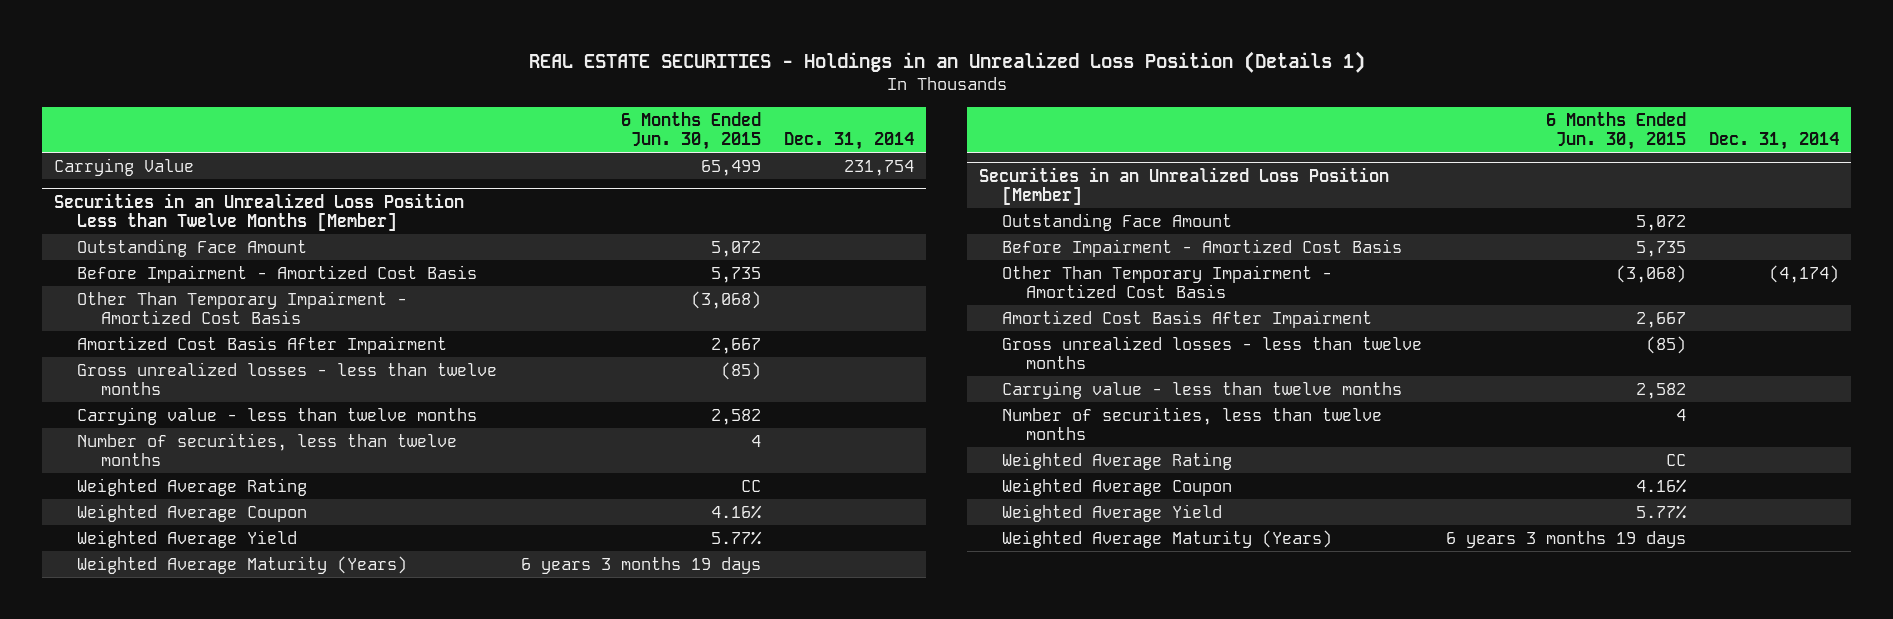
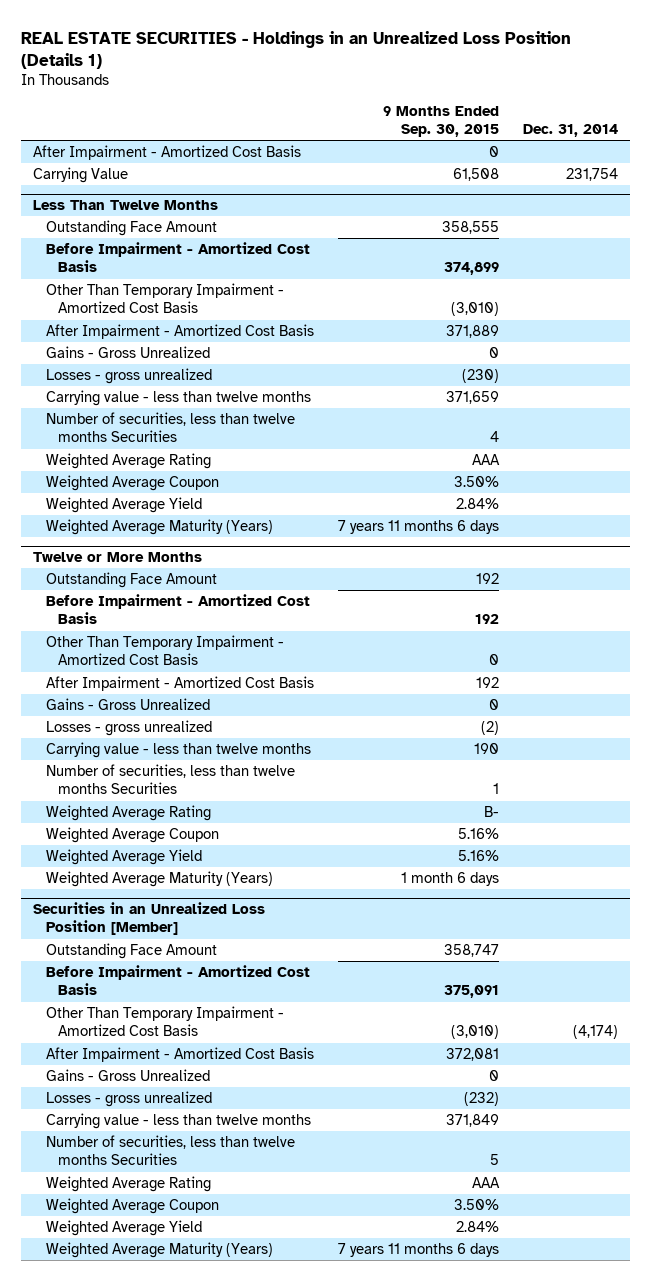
[620,111,761,151] 6 Months Ended Jun. 30, 2015 -> none
none -> [382,105,499,137] 9 Months Ended Sep. 30, 2015
none -> [33,145,302,161] After Impairment - Amortized Cost Basis
[53,192,464,232] Securities in an Unrealized Loss Position Less than Twelve Months [Member] -> [33,200,219,211] Less Than Twelve Months
[77,361,498,396] Gross unrealized losses - less than twelve months -> none
[77,335,448,354] Amortized Cost Basis After Impairment -> [45,324,314,340] After Impairment - Amortized Cost Basis
none -> [45,346,210,359] Gains - Gross Unrealized
none -> [45,368,212,385] Losses - gross unrealized
[77,432,458,467] Number of securities, less than twelve months -> [45,412,295,443] Number of securities, less than twelve months Securities
none -> [33,552,203,563] Twelve or More Months
none -> [45,572,217,589] Outstanding Face Amount
none -> [45,594,310,625] Before Impairment - Amortized Cost Basis
none -> [45,635,284,666] Other Than Temporary Impairment - Amortized Cost Basis
none -> [45,676,314,692] After Impairment - Amortized Cost Basis
none -> [45,698,210,711] Gains - Gross Unrealized
none -> [45,720,212,737] Losses - gross unrealized
none -> [45,742,311,759] Carrying value - less than twelve months
none -> [45,764,295,795] Number of securities, less than twelve months Securities
none -> [45,805,211,822] Weighted Average Rating
none -> [45,827,219,844] Weighted Average Coupon
none -> [45,849,202,866] Weighted Average Yield
none -> [45,871,273,888] Weighted Average Maturity (Years)
[1002,335,1423,370] Gross unrealized losses - less than twelve months -> none
[1002,309,1373,328] Amortized Cost Basis After Impairment -> [45,1047,314,1063] After Impairment - Amortized Cost Basis
none -> [45,1069,210,1082] Gains - Gross Unrealized
none -> [45,1091,212,1108] Losses - gross unrealized
[1002,406,1383,441] Number of securities, less than twelve months -> [45,1135,295,1166] Number of securities, less than twelve months Securities

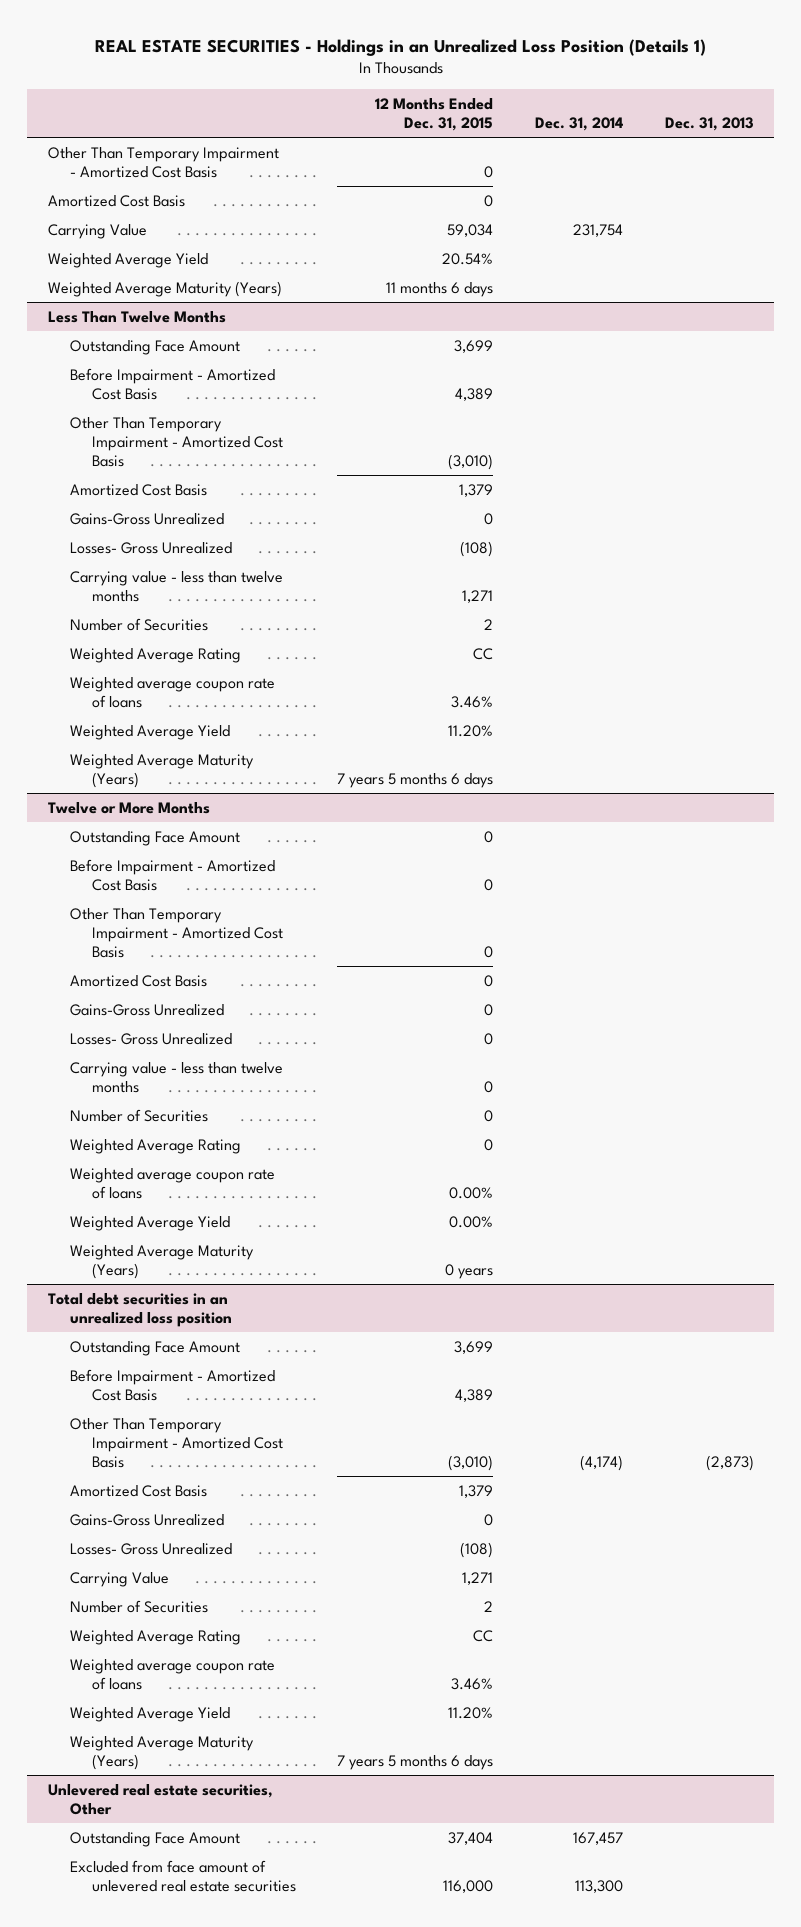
[382,105,499,137] 9 Months Ended Sep. 30, 2015 -> none
none -> [375,97,494,131] 12 Months Ended Dec. 31, 2015
none -> [664,116,754,131] Dec. 31, 2013
none -> [47,146,279,178] Other Than Temporary Impairment - Amortized Cost Basis
[33,145,302,161] After Impairment - Amortized Cost Basis -> [47,194,185,207] Amortized Cost Basis
none -> [47,252,208,268] Weighted Average Yield
none -> [47,280,282,297] Weighted Average Maturity (Years)
[45,324,314,340] After Impairment - Amortized Cost Basis -> [69,483,207,496] Amortized Cost Basis
[45,346,210,359] Gains - Gross Unrealized -> [69,512,224,525] Gains-Gross Unrealized
[45,368,212,385] Losses - gross unrealized -> [69,541,232,554] Losses- Gross Unrealized
[45,412,295,443] Number of securities, less than twelve months Securities -> [69,617,208,631] Number of Securities
[45,475,219,492] Weighted Average Coupon -> [69,676,275,708] Weighted average coupon rate of loans
[45,676,314,692] After Impairment - Amortized Cost Basis -> [69,974,207,987] Amortized Cost Basis
[45,698,210,711] Gains - Gross Unrealized -> [69,1003,224,1016] Gains-Gross Unrealized
[45,720,212,737] Losses - gross unrealized -> [69,1032,232,1045] Losses- Gross Unrealized
[45,764,295,795] Number of securities, less than twelve months Securities -> [69,1108,208,1122] Number of Securities
[45,827,219,844] Weighted Average Coupon -> [69,1167,275,1199] Weighted average coupon rate of loans
[33,902,266,936] Securities in an Unrealized Loss Position [Member] -> [47,1292,232,1327] Total debt securities in an unrealized loss position
[45,1113,311,1130] Carrying value - less than twelve months -> none
[45,1047,314,1063] After Impairment - Amortized Cost Basis -> [69,1484,207,1497] Amortized Cost Basis
[45,1069,210,1082] Gains - Gross Unrealized -> [69,1513,224,1526] Gains-Gross Unrealized
[45,1091,212,1108] Losses - gross unrealized -> [69,1542,232,1555] Losses- Gross Unrealized
none -> [69,1571,169,1587] Carrying Value
[45,1135,295,1166] Number of securities, less than twelve months Securities -> [69,1599,208,1613] Number of Securities
[45,1198,219,1215] Weighted Average Coupon -> [69,1658,275,1690] Weighted average coupon rate of loans
none -> [47,1783,273,1815] Unlevered real estate securities, Other
none -> [69,1831,240,1847] Outstanding Face Amount
none -> [69,1859,296,1892] Excluded from face amount of unlevered real estate securities

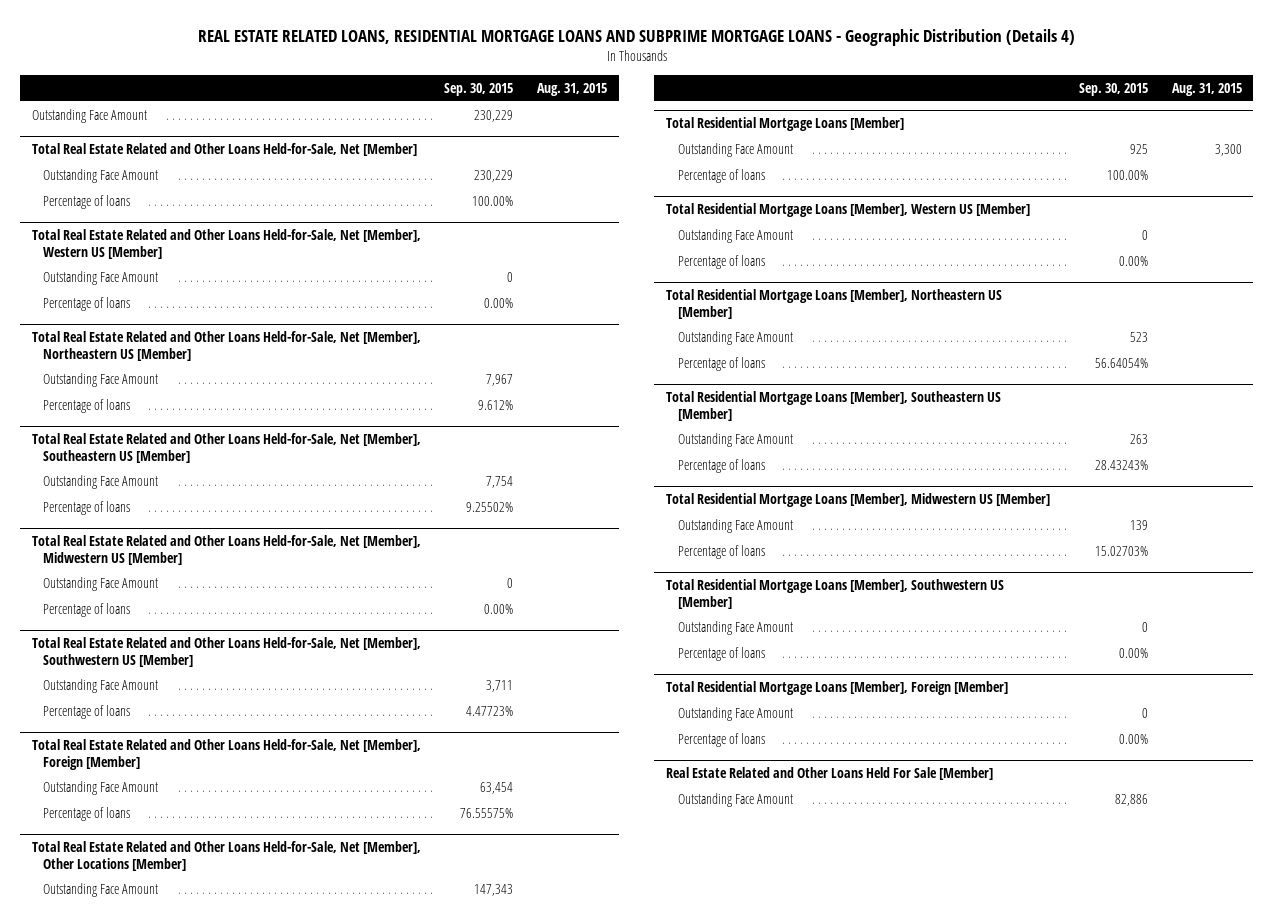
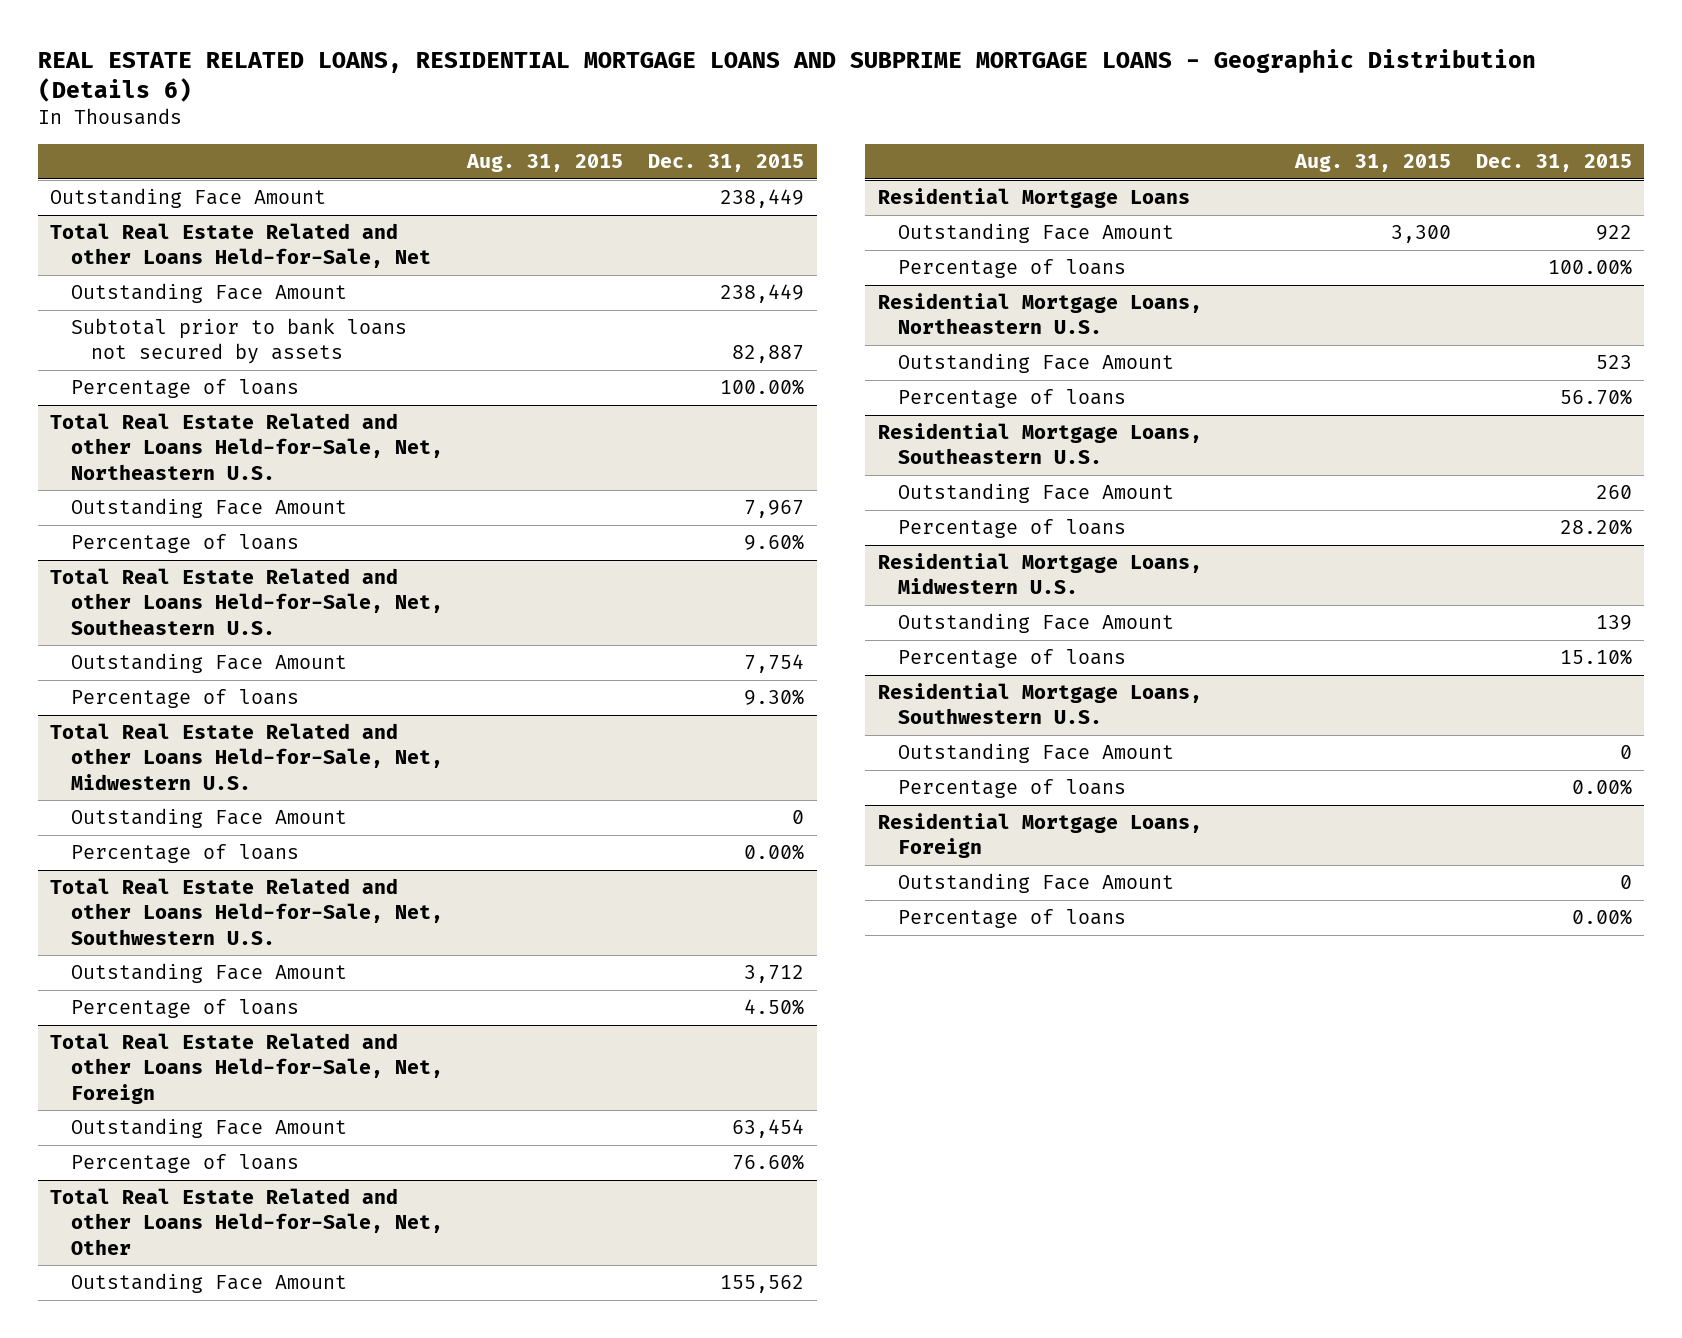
[197,28,1075,46] REAL ESTATE RELATED LOANS, RESIDENTIAL MORTGAGE LOANS AND SUBPRIME MORTGAGE LOANS - Geographic Distribution (Details 4) -> [37,48,1536,103] REAL ESTATE RELATED LOANS, RESIDENTIAL MORTGAGE LOANS AND SUBPRIME MORTGAGE LOANS - Geographic Distribution (Details 6)
[444,82,514,96] Sep. 30, 2015 -> none
none -> [648,154,805,173] Dec. 31, 2015
[31,143,417,157] Total Real Estate Related and Other Loans Held-for-Sale, Net [Member] -> [50,223,431,269] Total Real Estate Related and other Loans Held-for-Sale, Net
none -> [70,318,407,365] Subtotal prior to bank loans not secured by assets
[31,229,421,259] Total Real Estate Related and Other Loans Held-for-Sale, Net [Member], Western US [Member] -> none
[43,270,159,285] Outstanding Face Amount -> none
[43,296,131,311] Percentage of loans -> none
[31,331,421,361] Total Real Estate Related and Other Loans Held-for-Sale, Net [Member], Northeastern US [Member] -> [50,413,443,480] Total Real Estate Related and other Loans Held-for-Sale, Net, Northeastern U.S.
[31,433,421,463] Total Real Estate Related and Other Loans Held-for-Sale, Net [Member], Southeastern US [Member] -> [50,568,443,635] Total Real Estate Related and other Loans Held-for-Sale, Net, Southeastern U.S.
[31,535,421,565] Total Real Estate Related and Other Loans Held-for-Sale, Net [Member], Midwestern US [Member] -> [50,723,443,790] Total Real Estate Related and other Loans Held-for-Sale, Net, Midwestern U.S.
[31,637,421,667] Total Real Estate Related and Other Loans Held-for-Sale, Net [Member], Southwestern US [Member] -> [50,878,443,945] Total Real Estate Related and other Loans Held-for-Sale, Net, Southwestern U.S.
[31,739,421,770] Total Real Estate Related and Other Loans Held-for-Sale, Net [Member], Foreign [Member] -> [50,1033,443,1104] Total Real Estate Related and other Loans Held-for-Sale, Net, Foreign
[31,841,421,871] Total Real Estate Related and Other Loans Held-for-Sale, Net [Member], Other Locations [Member] -> [50,1188,443,1255] Total Real Estate Related and other Loans Held-for-Sale, Net, Other
[666,117,905,132] Total Residential Mortgage Loans [Member] -> [877,188,1190,209] Residential Mortgage Loans
[666,203,1031,218] Total Residential Mortgage Loans [Member], Western US [Member] -> none
[677,228,793,243] Outstanding Face Amount -> none
[677,254,765,269] Percentage of loans -> none
[666,289,1003,319] Total Residential Mortgage Loans [Member], Northeastern US [Member] -> [877,293,1202,335] Residential Mortgage Loans, Northeastern U.S.
[666,391,1002,421] Total Residential Mortgage Loans [Member], Southeastern US [Member] -> [877,423,1202,465] Residential Mortgage Loans, Southeastern U.S.
[666,493,1051,508] Total Residential Mortgage Loans [Member], Midwestern US [Member] -> [877,553,1202,595] Residential Mortgage Loans, Midwestern U.S.
[666,579,1005,609] Total Residential Mortgage Loans [Member], Southwestern US [Member] -> [877,683,1202,725] Residential Mortgage Loans, Southwestern U.S.
[666,681,1009,696] Total Residential Mortgage Loans [Member], Foreign [Member] -> [877,813,1202,859] Residential Mortgage Loans, Foreign
[666,767,994,781] Real Estate Related and Other Loans Held For Sale [Member] -> none
[677,792,793,807] Outstanding Face Amount -> none

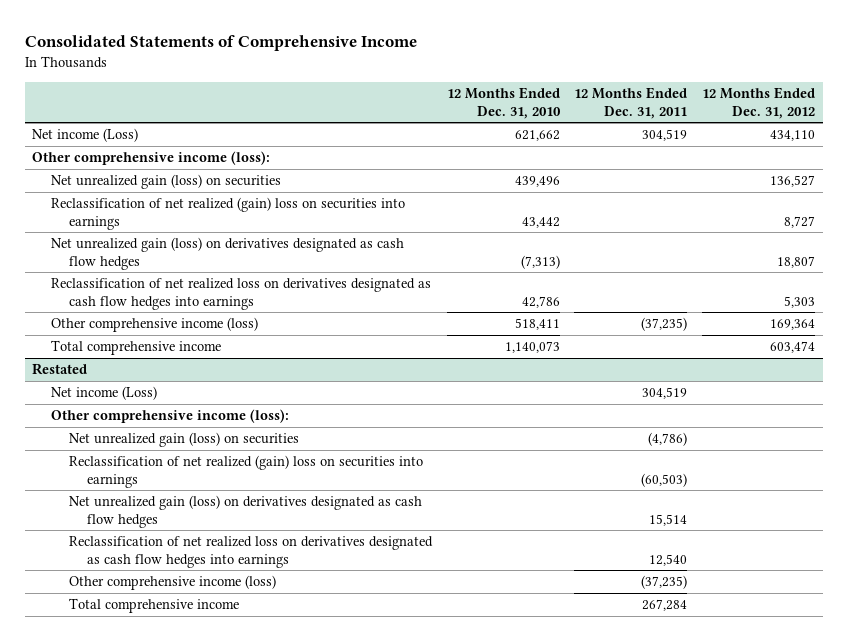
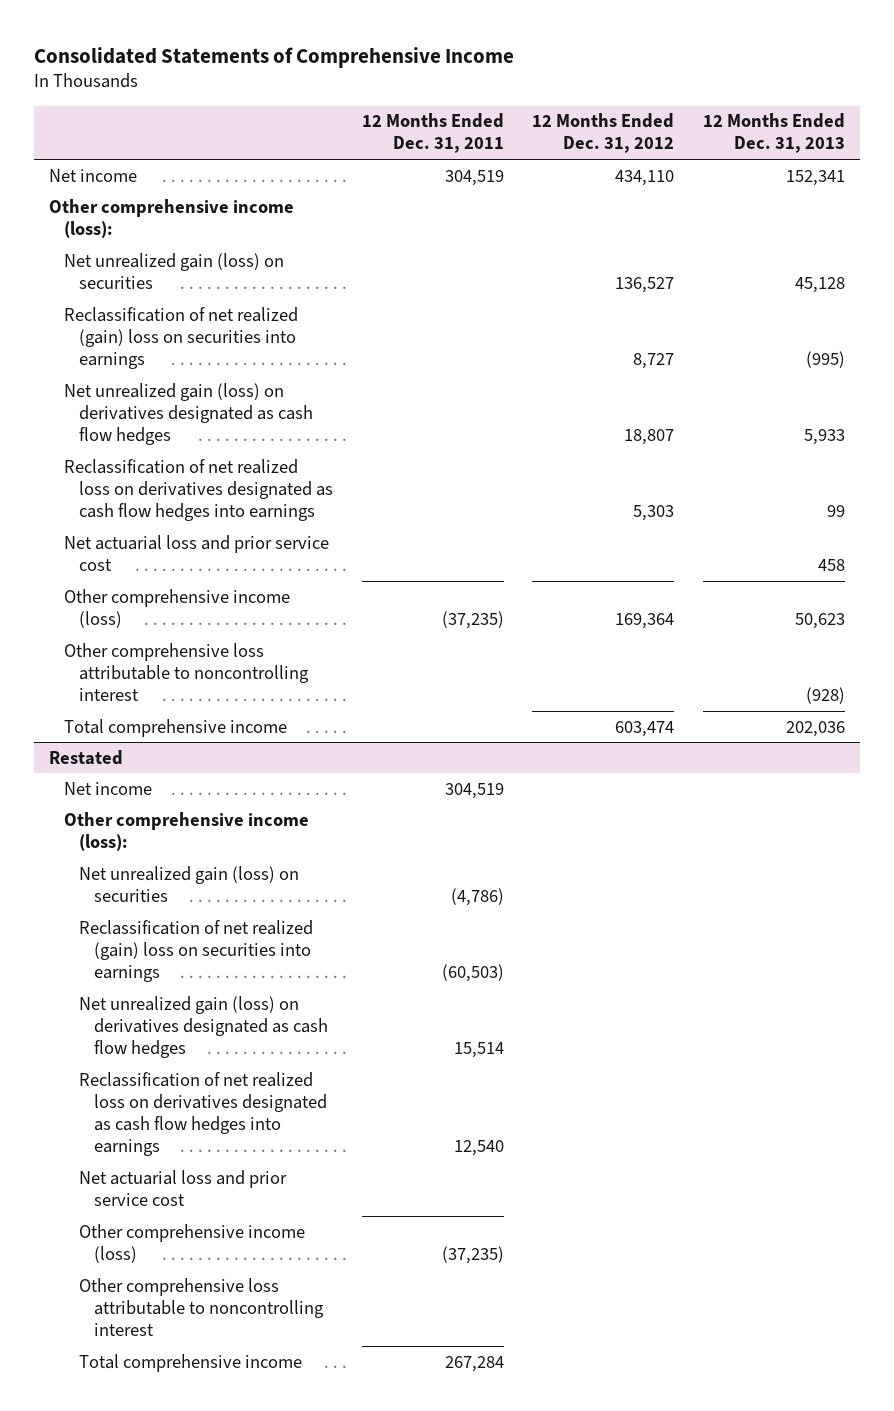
[446,86,561,119] 12 Months Ended Dec. 31, 2010 -> none
none -> [703,113,846,154] 12 Months Ended Dec. 31, 2013
[32,128,139,143] Net income (Loss) -> [48,168,137,182] Net income
none -> [63,534,329,571] Net actuarial loss and prior service cost
none -> [63,642,309,701] Other comprehensive loss attributable to noncontrolling interest
[50,386,157,401] Net income (Loss) -> [63,781,152,795] Net income
none -> [78,1169,287,1206] Net actuarial loss and prior service cost
none -> [78,1277,324,1336] Other comprehensive loss attributable to noncontrolling interest

